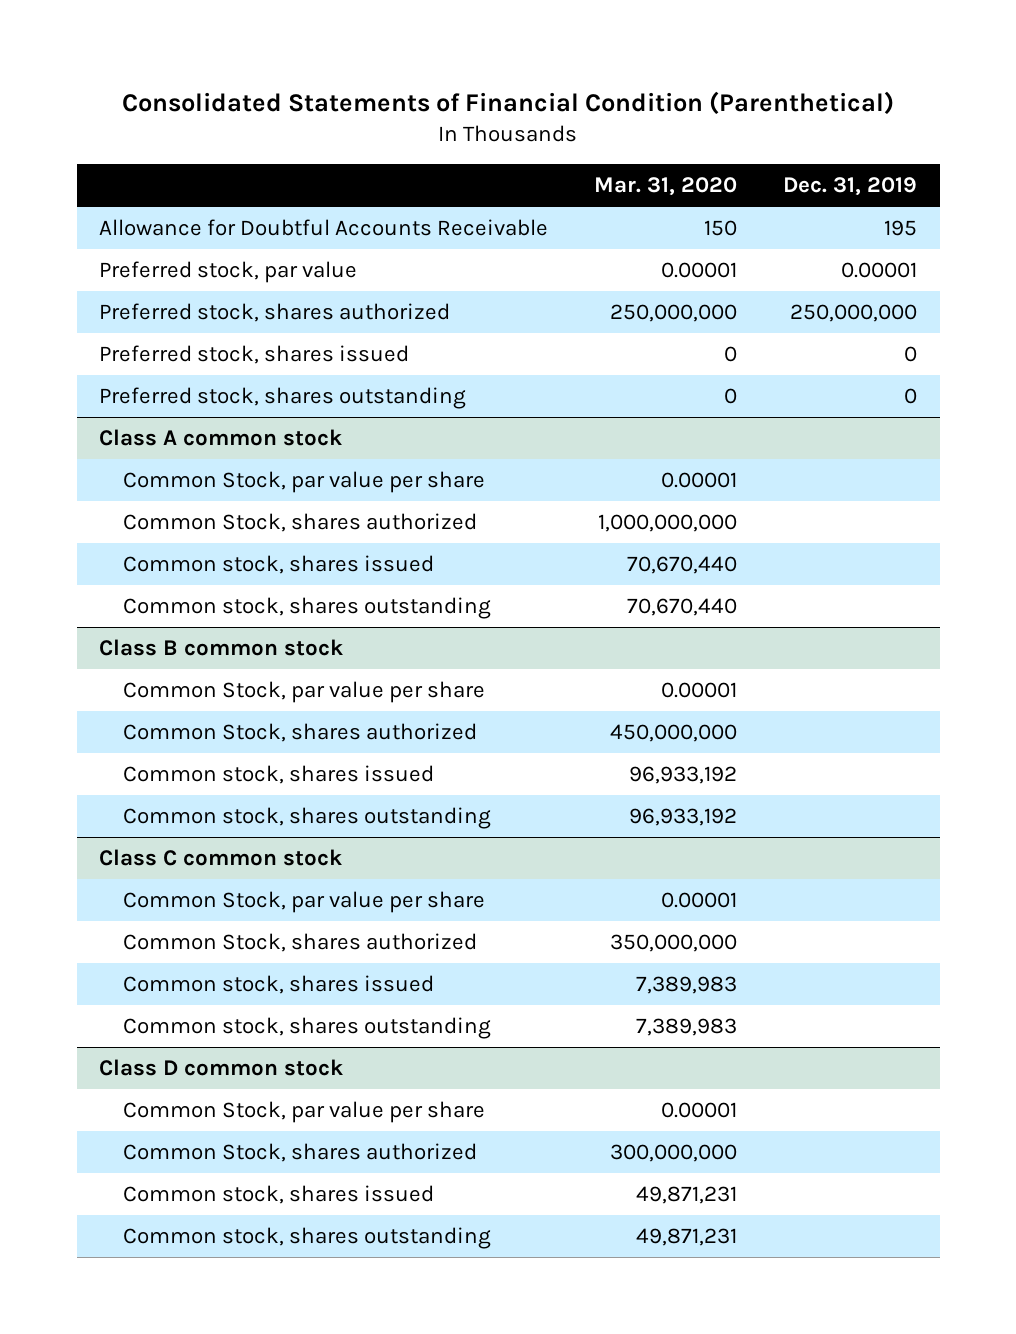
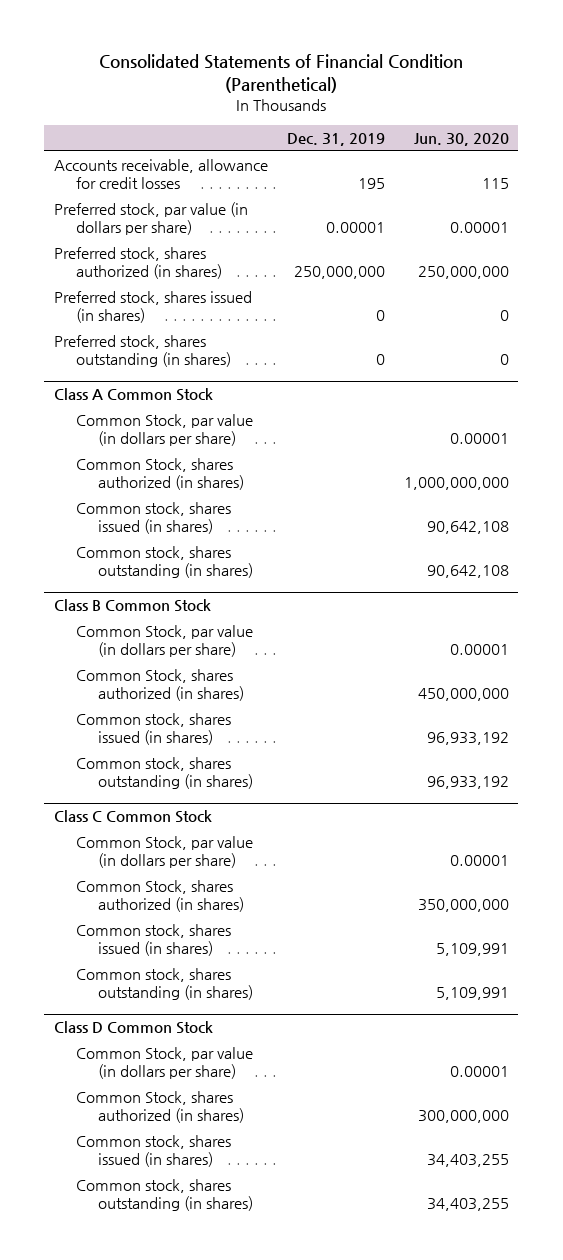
[594,176,738,196] Mar. 31, 2020 -> none
none -> [413,133,509,147] Jun. 30, 2020
[99,219,549,237] Allowance for Doubtful Accounts Receivable -> [53,159,268,190] Accounts receivable, allowance for credit losses
[99,261,358,284] Preferred stock, par value -> [53,202,248,236] Preferred stock, par value (in dollars per share)
[99,303,451,323] Preferred stock, shares authorized -> [53,247,222,280] Preferred stock, shares authorized (in shares)
[99,345,410,365] Preferred stock, shares issued -> [53,291,252,324] Preferred stock, shares issued (in shares)
[99,387,467,410] Preferred stock, shares outstanding -> [53,335,231,368] Preferred stock, shares outstanding (in shares)
[99,429,343,447] Class A common stock -> [53,388,213,402] Class A Common Stock
[123,471,486,494] Common Stock, par value per share -> [75,414,253,447] Common Stock, par value (in dollars per share)
[123,513,478,533] Common Stock, shares authorized -> [75,458,245,491] Common Stock, shares authorized (in shares)
[123,555,435,575] Common stock, shares issued -> [75,502,231,535] Common stock, shares issued (in shares)
[123,597,492,620] Common stock, shares outstanding -> [75,546,254,579] Common stock, shares outstanding (in shares)
[99,639,344,657] Class B common stock -> [53,599,211,613] Class B Common Stock
[123,681,486,704] Common Stock, par value per share -> [75,625,253,658] Common Stock, par value (in dollars per share)
[123,723,478,743] Common Stock, shares authorized -> [75,669,245,702] Common Stock, shares authorized (in shares)
[123,765,435,785] Common stock, shares issued -> [75,713,231,746] Common stock, shares issued (in shares)
[123,807,492,830] Common stock, shares outstanding -> [75,757,254,790] Common stock, shares outstanding (in shares)
[99,849,343,867] Class C common stock -> [53,810,212,824] Class C Common Stock
[123,891,486,914] Common Stock, par value per share -> [75,836,253,869] Common Stock, par value (in dollars per share)
[123,933,478,953] Common Stock, shares authorized -> [75,880,245,913] Common Stock, shares authorized (in shares)
[123,975,435,995] Common stock, shares issued -> [75,924,231,957] Common stock, shares issued (in shares)
[123,1017,492,1040] Common stock, shares outstanding -> [75,968,254,1001] Common stock, shares outstanding (in shares)
[99,1059,344,1077] Class D common stock -> [53,1021,213,1035] Class D Common Stock
[123,1101,486,1124] Common Stock, par value per share -> [75,1047,253,1080] Common Stock, par value (in dollars per share)
[123,1143,478,1163] Common Stock, shares authorized -> [75,1091,245,1124] Common Stock, shares authorized (in shares)
[123,1185,435,1205] Common stock, shares issued -> [75,1135,231,1168] Common stock, shares issued (in shares)
[123,1227,492,1250] Common stock, shares outstanding -> [75,1179,254,1212] Common stock, shares outstanding (in shares)

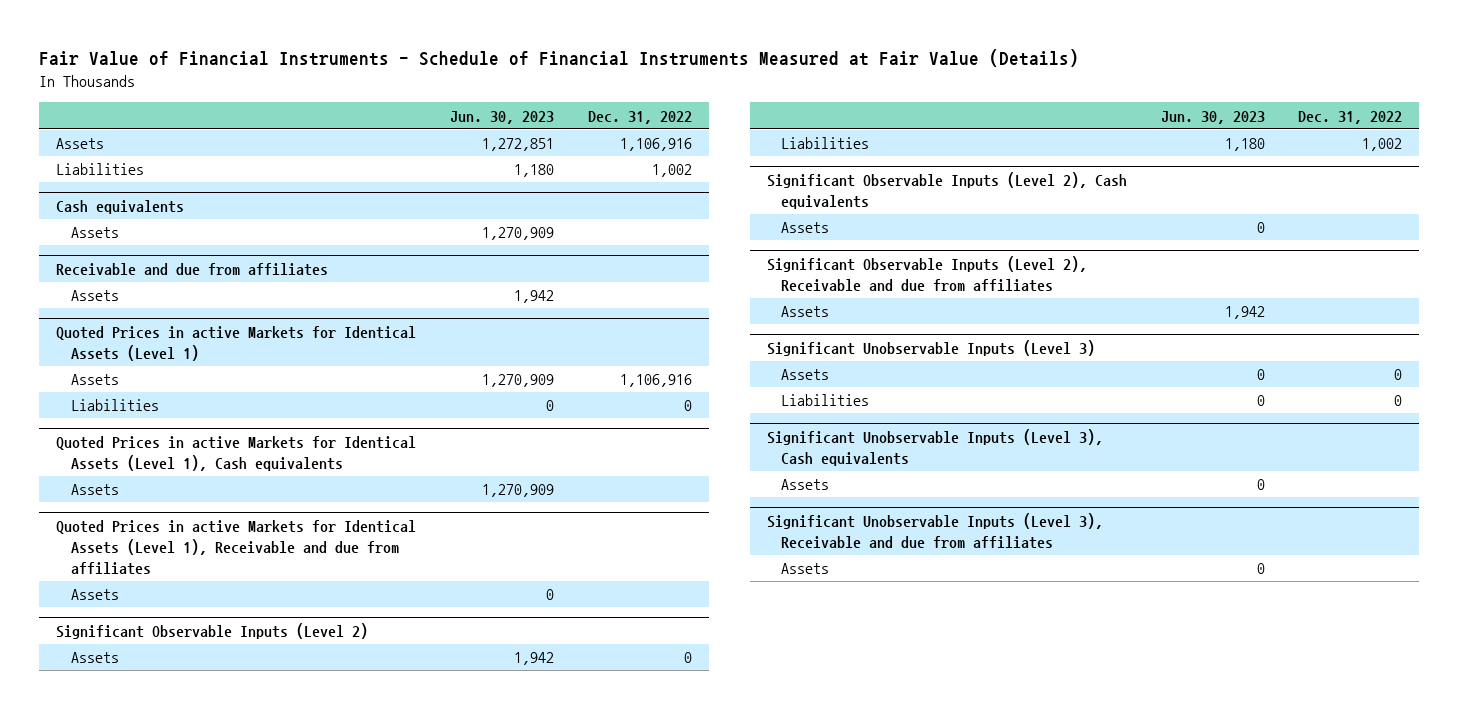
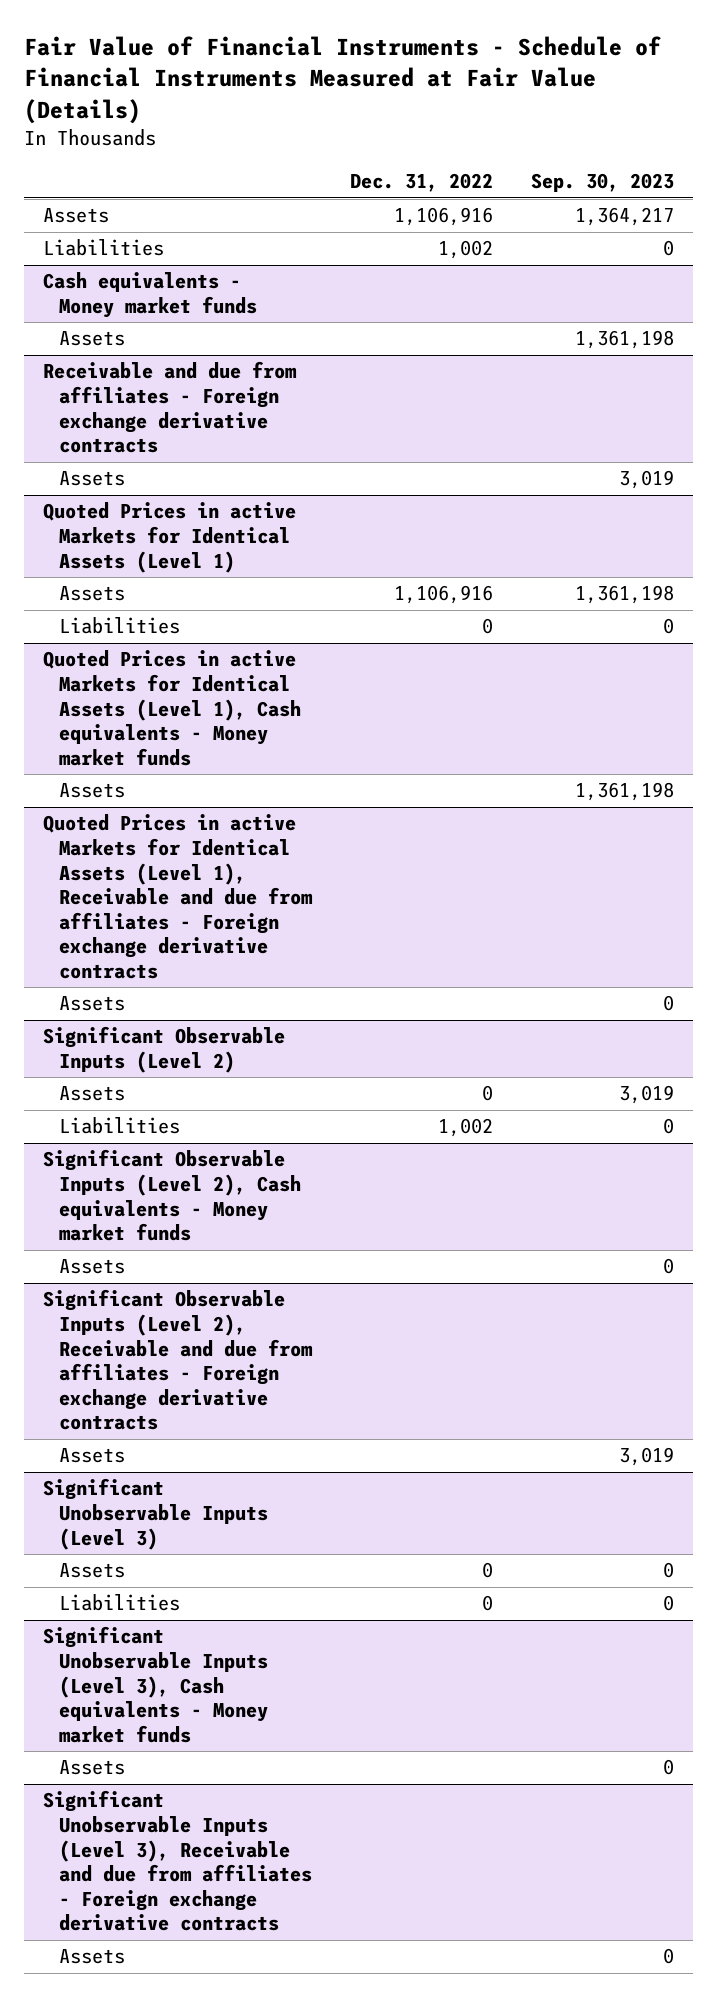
[450,110,555,124] Jun. 30, 2023 -> none
none -> [530,173,674,193] Sep. 30, 2023
[56,199,185,214] Cash equivalents -> [42,272,257,319] Cash equivalents - Money market funds
[56,262,329,276] Receivable and due from affiliates -> [42,361,297,454] Receivable and due from affiliates - Foreign exchange derivative contracts
[56,435,417,471] Quoted Prices in active Markets for Identical Assets (Level 1), Cash equivalents -> [42,650,301,766] Quoted Prices in active Markets for Identical Assets (Level 1), Cash equivalents - Money market funds
[56,519,417,575] Quoted Prices in active Markets for Identical Assets (Level 1), Receivable and due from affiliates -> [42,814,313,979] Quoted Prices in active Markets for Identical Assets (Level 1), Receivable and due from affiliates - Foreign exchange derivative contracts
[766,171,1127,209] Significant Observable Inputs (Level 2), Cash equivalents -> [42,1149,301,1242] Significant Observable Inputs (Level 2), Cash equivalents - Money market funds
[766,255,1087,292] Significant Observable Inputs (Level 2), Receivable and due from affiliates -> [42,1289,313,1431] Significant Observable Inputs (Level 2), Receivable and due from affiliates - Foreign exchange derivative contracts
[766,428,1103,466] Significant Unobservable Inputs (Level 3), Cash equivalents -> [42,1626,268,1743] Significant Unobservable Inputs (Level 3), Cash equivalents - Money market funds
[766,512,1103,549] Significant Unobservable Inputs (Level 3), Receivable and due from affiliates -> [42,1790,312,1932] Significant Unobservable Inputs (Level 3), Receivable and due from affiliates - Foreign exchange derivative contracts

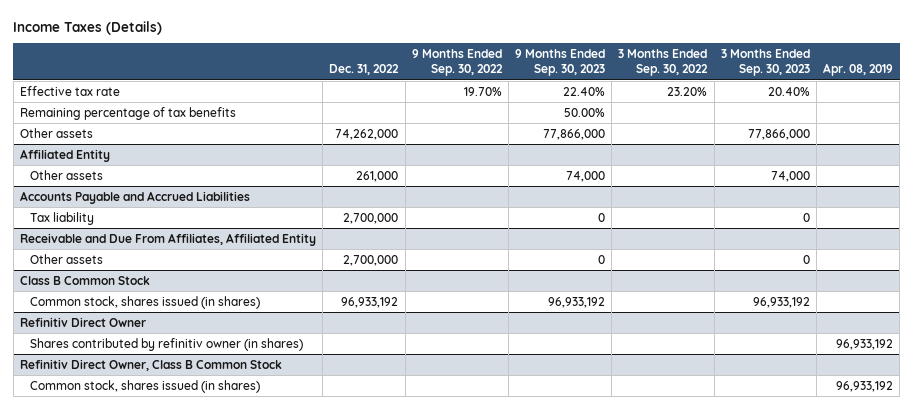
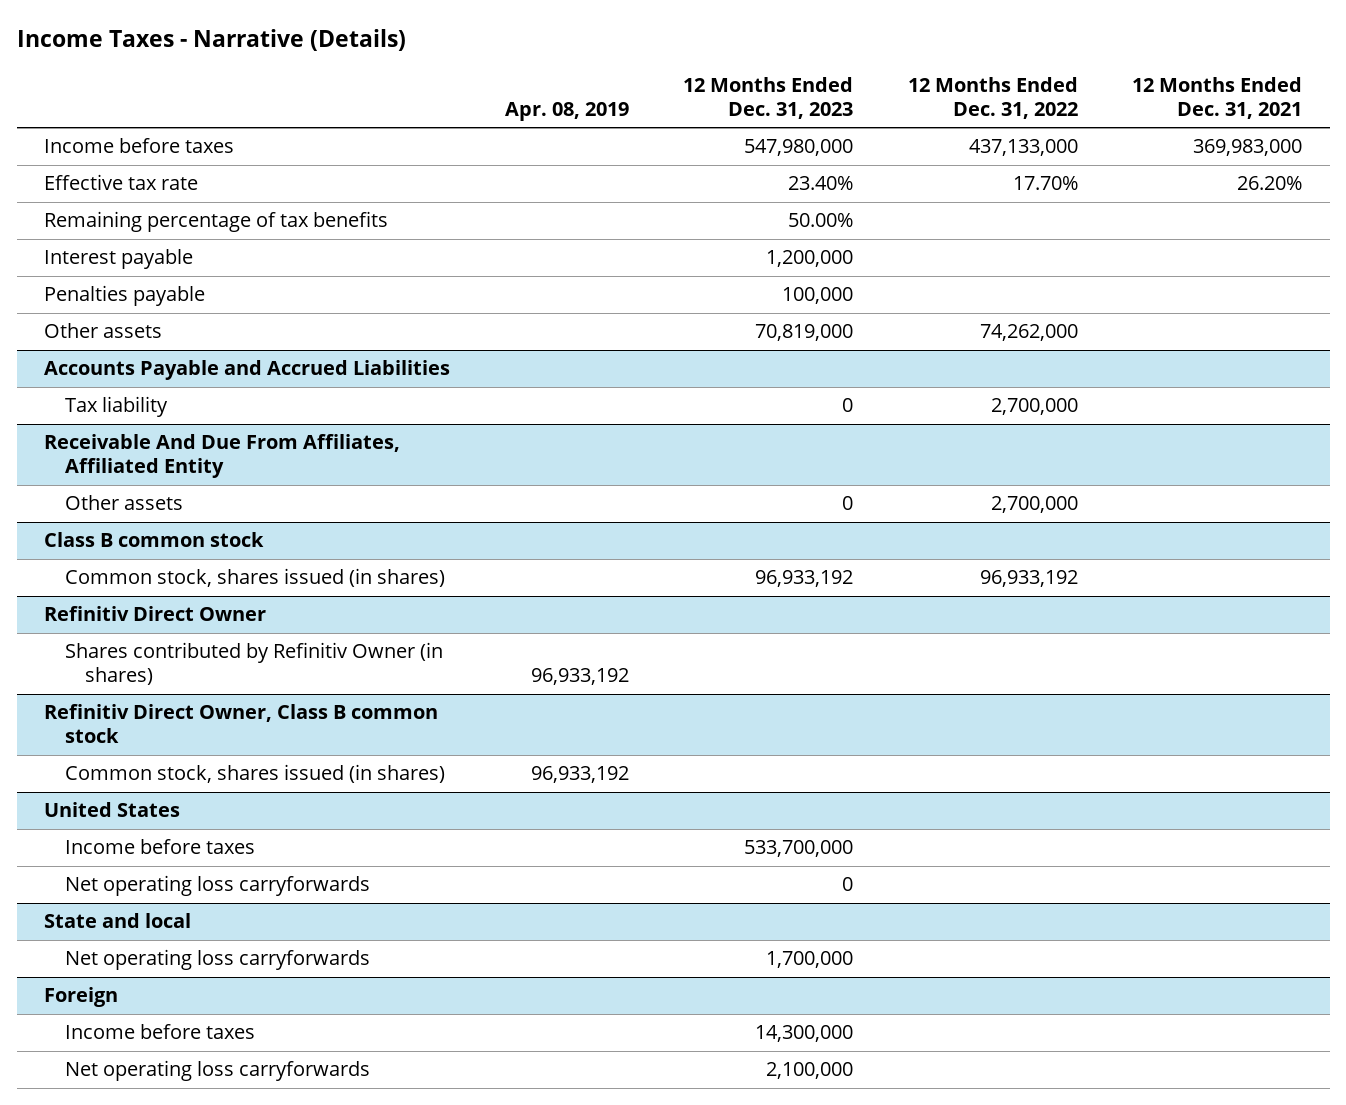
[13,20,163,35] Income Taxes (Details) -> [16,29,406,52] Income Taxes - Narrative (Details)
[329,64,400,76] Dec. 31, 2022 -> none
[411,49,503,77] 9 Months Ended Sep. 30, 2022 -> none
[515,49,606,77] 9 Months Ended Sep. 30, 2023 -> none
[618,49,709,77] 3 Months Ended Sep. 30, 2022 -> none
[720,49,810,77] 3 Months Ended Sep. 30, 2023 -> none
none -> [683,77,854,119] 12 Months Ended Dec. 31, 2023
none -> [907,77,1078,119] 12 Months Ended Dec. 31, 2022
none -> [1132,77,1303,119] 12 Months Ended Dec. 31, 2021
none -> [44,138,235,154] Income before taxes
none -> [44,249,194,270] Interest payable
none -> [44,285,206,307] Penalties payable
[19,148,110,162] Affiliated Entity -> none
[30,169,104,180] Other assets -> none
[19,232,316,246] Receivable and Due From Affiliates, Affiliated Entity -> [44,434,401,479] Receivable And Due From Affiliates, Affiliated Entity
[19,275,150,285] Class B Common Stock -> [44,532,265,548] Class B common stock
[30,337,304,351] Shares contributed by refinitiv owner (in shares) -> [64,642,443,686] Shares contributed by Refinitiv Owner (in shares)
[19,358,282,371] Refinitiv Direct Owner, Class B Common Stock -> [44,704,439,744] Refinitiv Direct Owner, Class B common stock
none -> [44,802,181,818] United States
none -> [64,839,255,855] Income before taxes
none -> [64,875,370,897] Net operating loss carryforwards
none -> [44,913,192,929] State and local
none -> [64,949,370,971] Net operating loss carryforwards
none -> [44,987,119,1008] Foreign
none -> [64,1024,255,1040] Income before taxes
none -> [64,1060,370,1082] Net operating loss carryforwards

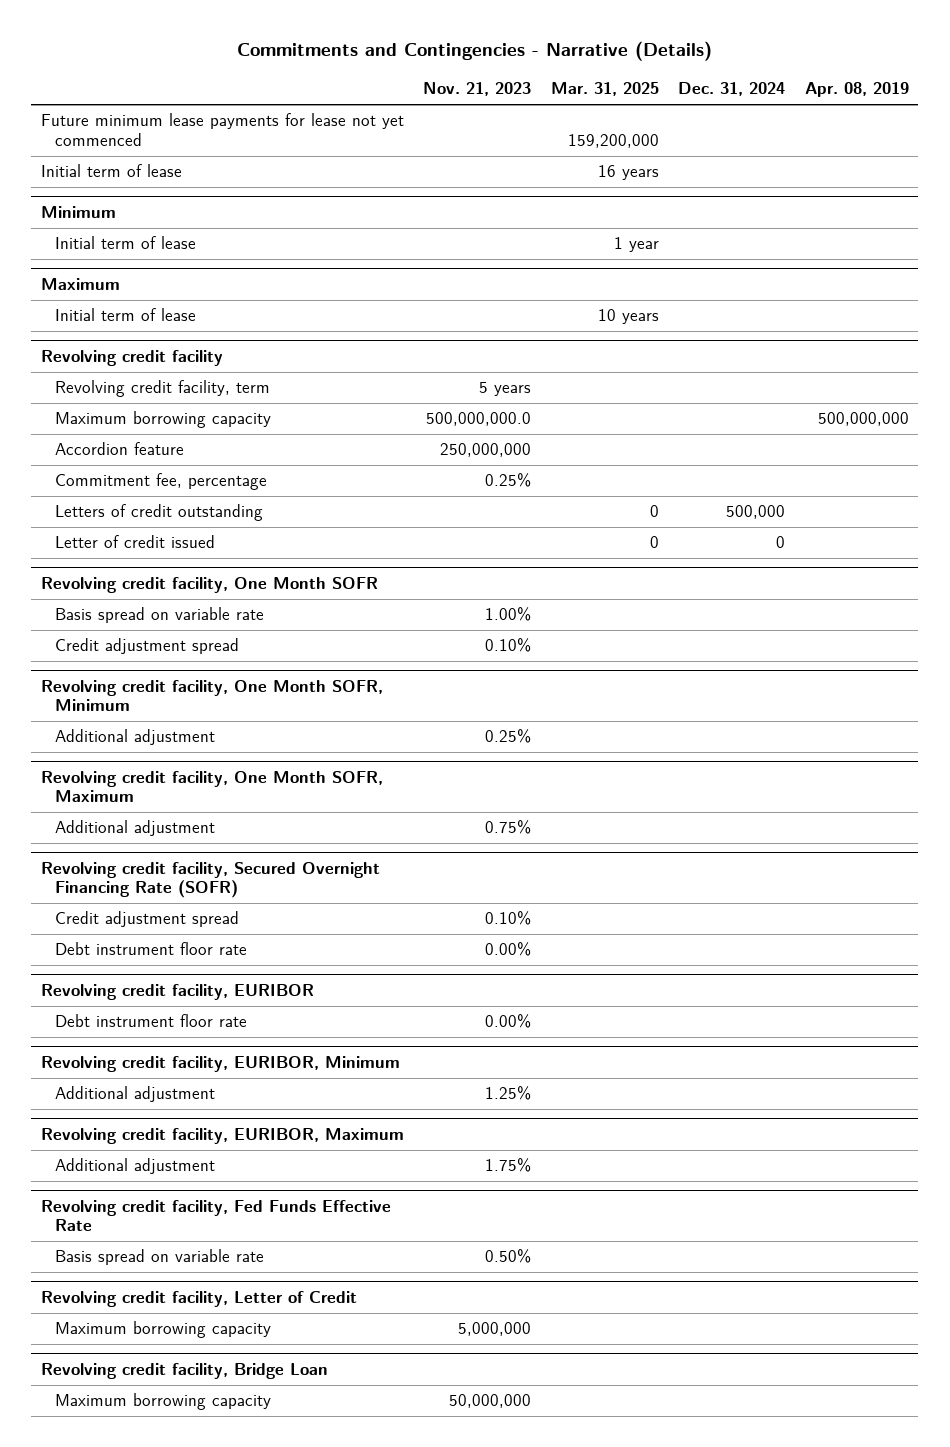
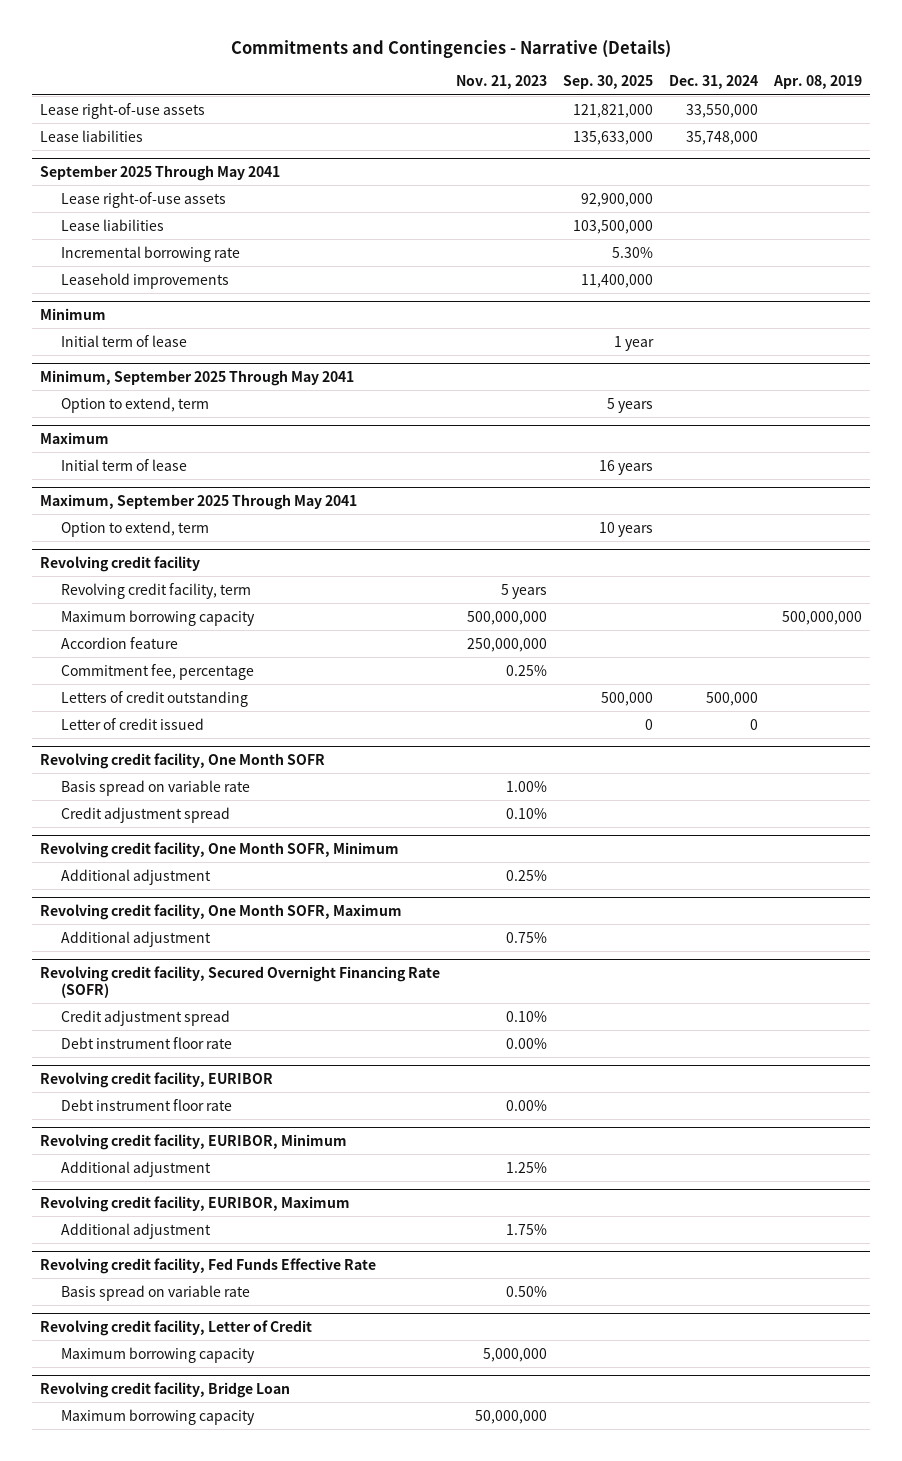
[550,82,659,97] Mar. 31, 2025 -> none
none -> [562,75,653,90] Sep. 30, 2025
[40,113,404,146] Future minimum lease payments for lease not yet commenced -> none
[40,164,182,178] Initial term of lease -> none
none -> [39,102,205,119] Lease right-of-use assets
none -> [39,129,143,142] Lease liabilities
none -> [39,165,280,182] September 2025 Through May 2041
none -> [61,191,227,208] Lease right-of-use assets
none -> [61,218,165,231] Lease liabilities
none -> [61,245,241,262] Incremental borrowing rate
none -> [61,272,230,289] Leasehold improvements
none -> [39,370,354,387] Minimum, September 2025 Through May 2041
none -> [61,396,210,413] Option to extend, term
none -> [39,494,357,511] Maximum, September 2025 Through May 2041
none -> [61,520,210,537] Option to extend, term
[426,412,532,427] 500,000,000.0 -> [466,610,547,625] 500,000,000

